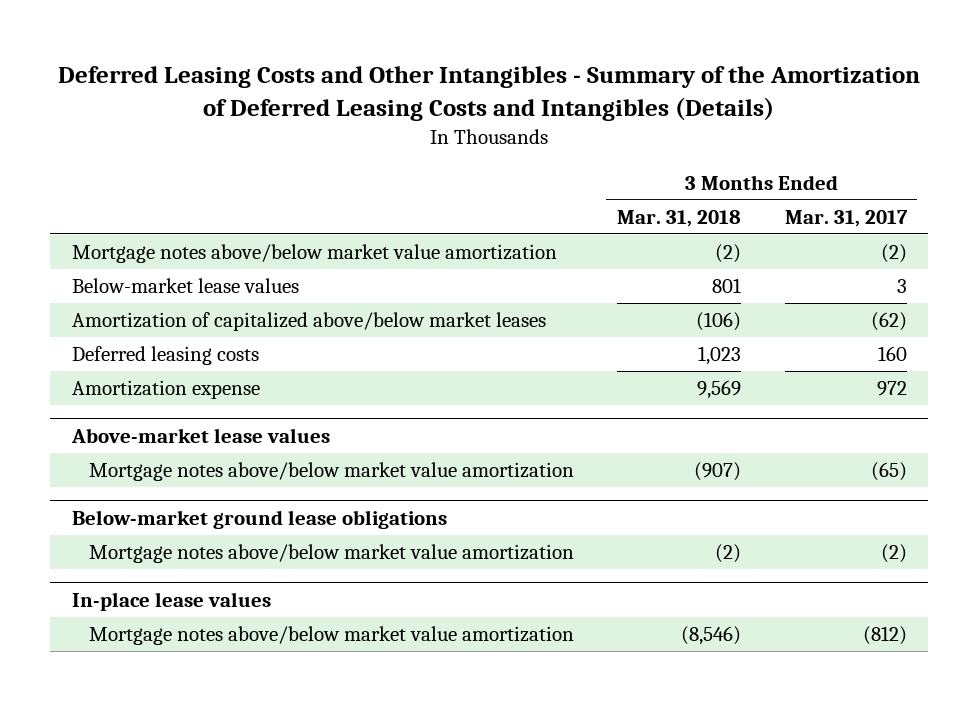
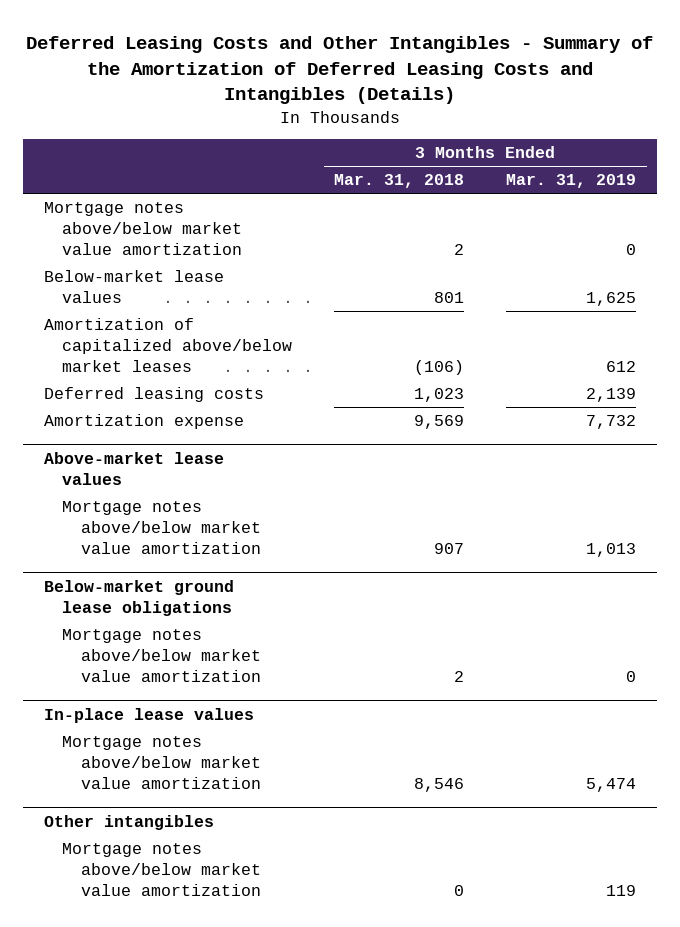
[784,209,908,227] Mar. 31, 2017 -> none
none -> [506,174,637,189] Mar. 31, 2019
[715,244,742,264] (2) -> [454,244,465,256] 2
[694,462,742,482] (907) -> [434,543,465,555] 907
[715,544,742,564] (2) -> [454,671,465,683] 2
[681,626,742,646] (8,546) -> [414,778,465,793] 8,546
none -> [44,814,215,830] Other intangibles
none -> [62,843,261,897] Mortgage notes above/below market value amortization

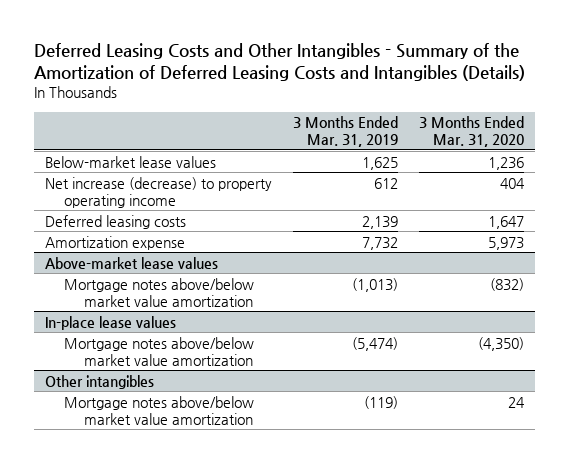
[334,174,465,189] Mar. 31, 2018 -> none
none -> [419,116,525,148] 3 Months Ended Mar. 31, 2020
[44,202,243,256] Mortgage notes above/below market value amortization -> none
[44,318,293,373] Amortization of capitalized above/below market leases -> [44,176,272,208] Net increase (decrease) to property operating income
[44,579,235,616] Below-market ground lease obligations -> none
[62,629,261,683] Mortgage notes above/below market value amortization -> none
[586,543,637,558] 1,013 -> [351,277,398,292] (1,013)
[586,778,637,793] 5,474 -> [351,336,398,351] (5,474)
[606,885,637,897] 119 -> [363,395,398,409] (119)

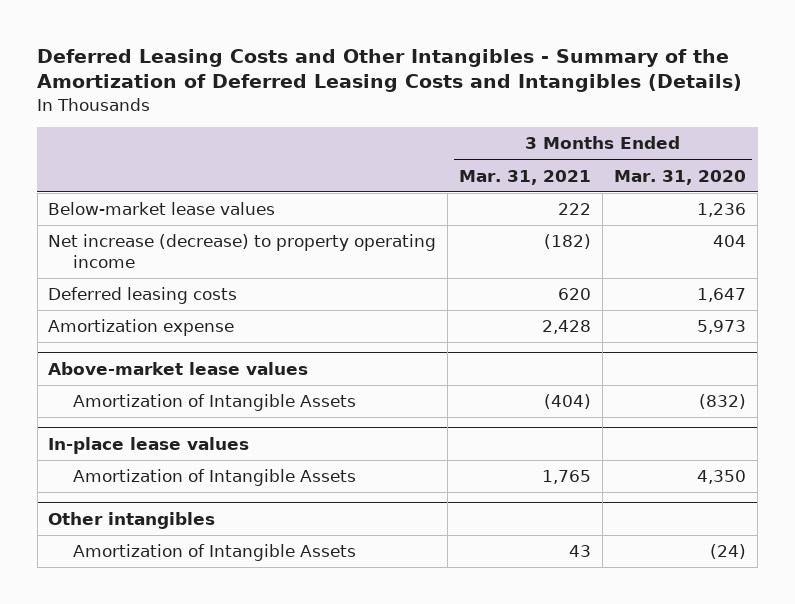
[292,116,398,148] 3 Months Ended Mar. 31, 2019 -> none
none -> [459,169,592,185] Mar. 31, 2021
[64,277,255,307] Mortgage notes above/below market value amortization -> [72,394,356,412] Amortization of Intangible Assets
[64,336,255,366] Mortgage notes above/below market value amortization -> none
none -> [72,469,356,487] Amortization of Intangible Assets
[64,395,255,425] Mortgage notes above/below market value amortization -> none
none -> [72,544,356,562] Amortization of Intangible Assets

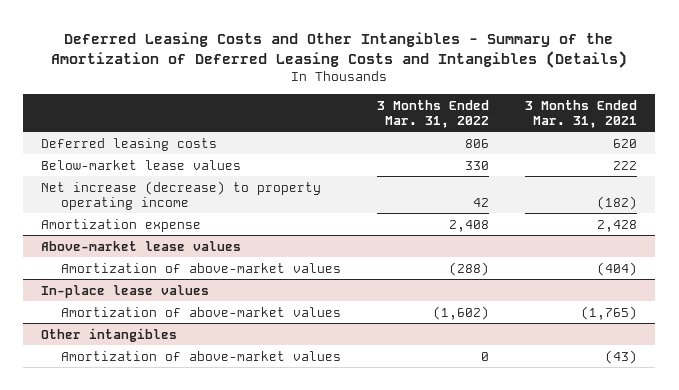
[614,169,747,185] Mar. 31, 2020 -> none
none -> [377,99,490,128] 3 Months Ended Mar. 31, 2022
[48,287,238,305] Deferred leasing costs -> [41,137,218,151] Deferred leasing costs
[72,394,356,412] Amortization of Intangible Assets -> [60,262,341,273] Amortization of above-market values
[72,469,356,487] Amortization of Intangible Assets -> [60,306,341,317] Amortization of above-market values
[542,470,592,485] 1,765 -> [581,305,638,320] (1,765)
[72,544,356,562] Amortization of Intangible Assets -> [60,350,341,361] Amortization of above-market values
[569,545,592,558] 43 -> [605,349,638,364] (43)

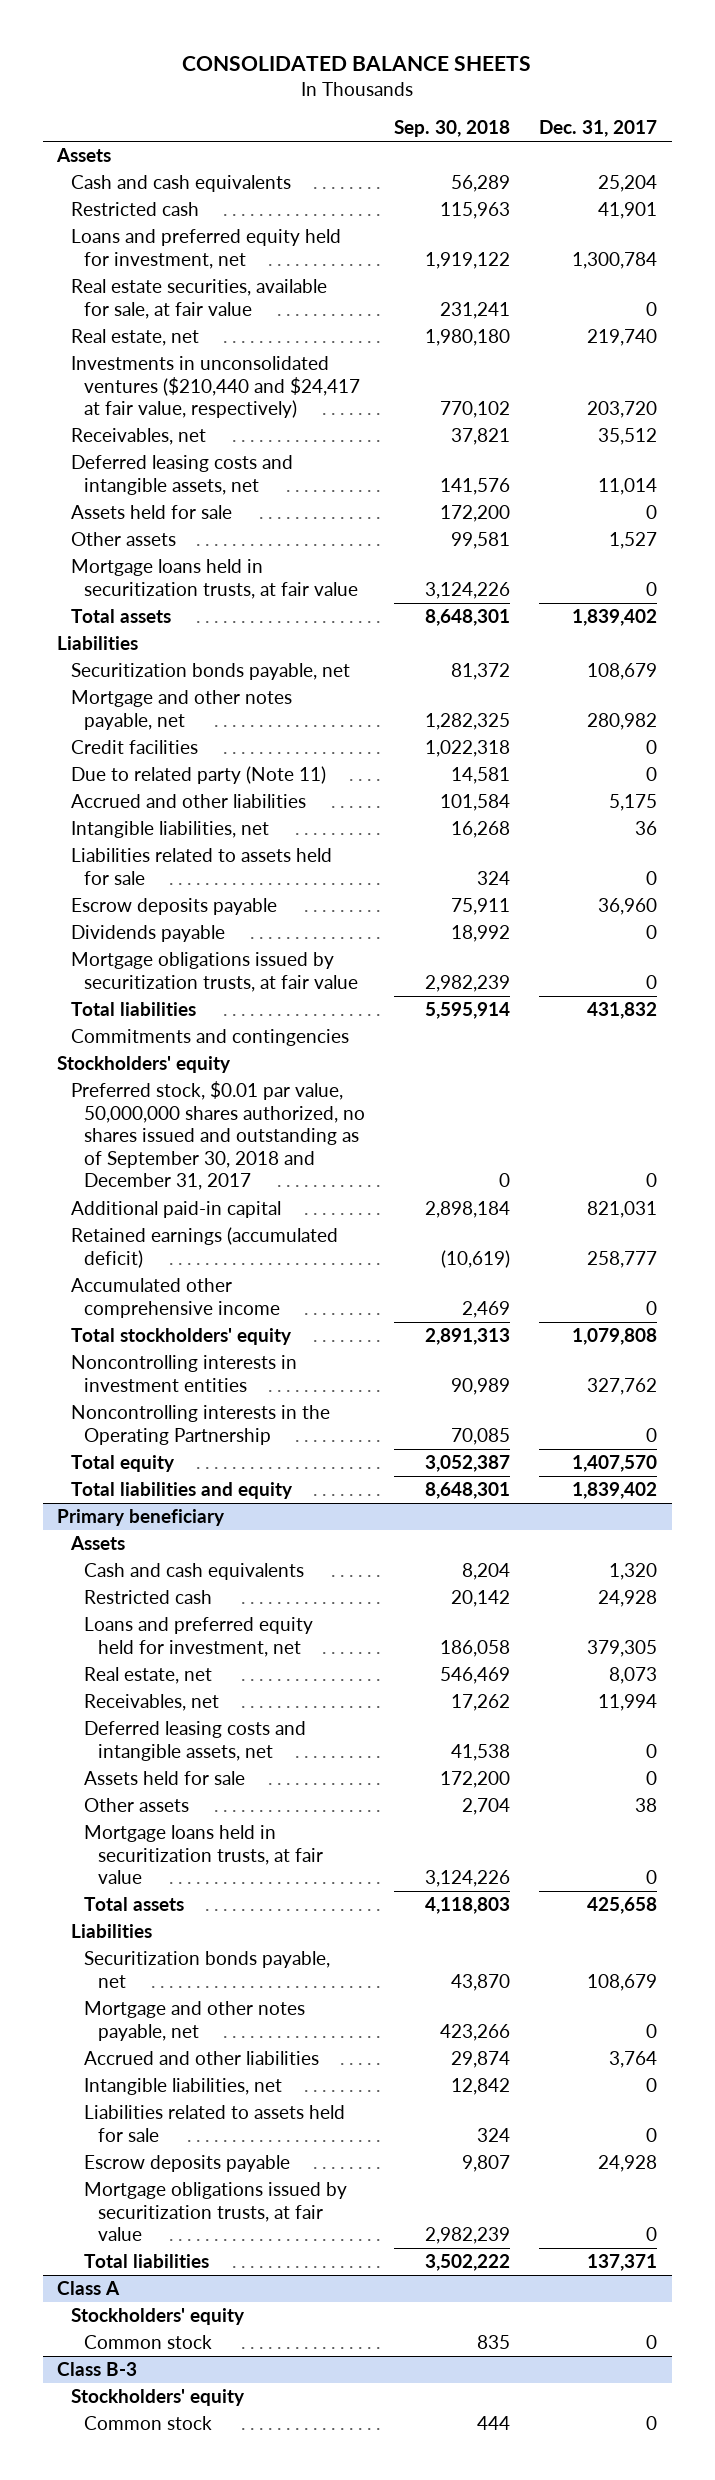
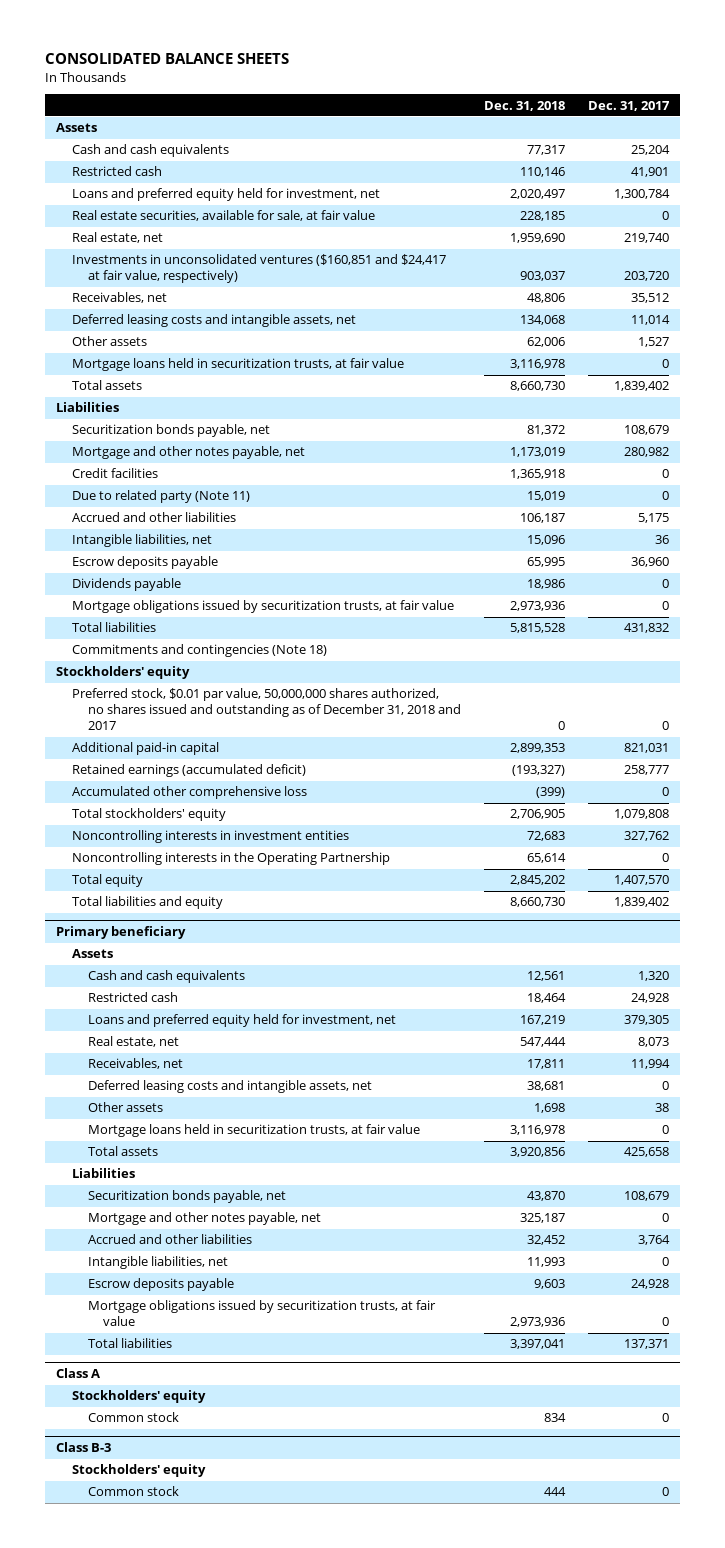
[394,120,511,138] Sep. 30, 2018 -> none
none -> [483,100,565,111] Dec. 31, 2018
[70,356,361,419] Investments in unconsolidated ventures ($210,440 and $24,417 at fair value, respectively) -> [71,254,446,284] Investments in unconsolidated ventures ($160,851 and $24,417 at fair value, respectively)
[70,505,232,520] Assets held for sale -> none
[70,848,332,885] Liabilities related to assets held for sale -> none
[70,1029,349,1047] Commitments and contingencies -> [71,644,327,658] Commitments and contingencies (Note 18)
[70,1081,366,1191] Preferred stock, $0.01 par value, 50,000,000 shares authorized, no shares issued and outstanding as of September 30, 2018 and December 31, 2017 -> [71,688,461,731] Preferred stock, $0.01 par value, 50,000,000 shares authorized, no shares issued and outstanding as of December 31, 2018 and 2017
[70,1278,281,1318] Accumulated other comprehensive income -> [71,786,307,800] Accumulated other comprehensive loss
[84,1771,246,1786] Assets held for sale -> none
[84,2105,346,2142] Liabilities related to assets held for sale -> none

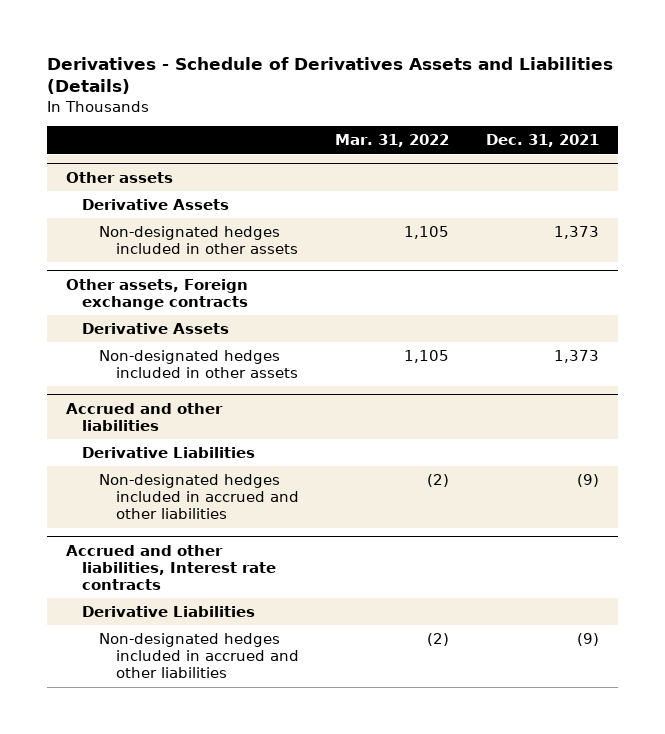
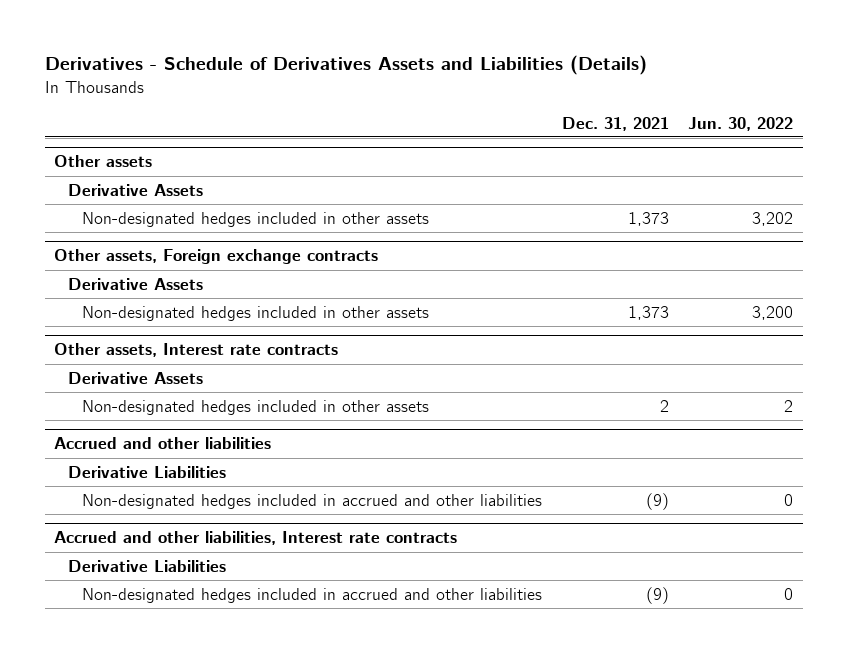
[335,134,450,148] Mar. 31, 2022 -> none
none -> [688,116,794,131] Jun. 30, 2022
none -> [54,343,339,358] Other assets, Interest rate contracts
none -> [68,371,204,384] Derivative Assets
none -> [82,399,430,415] Non-designated hedges included in other assets

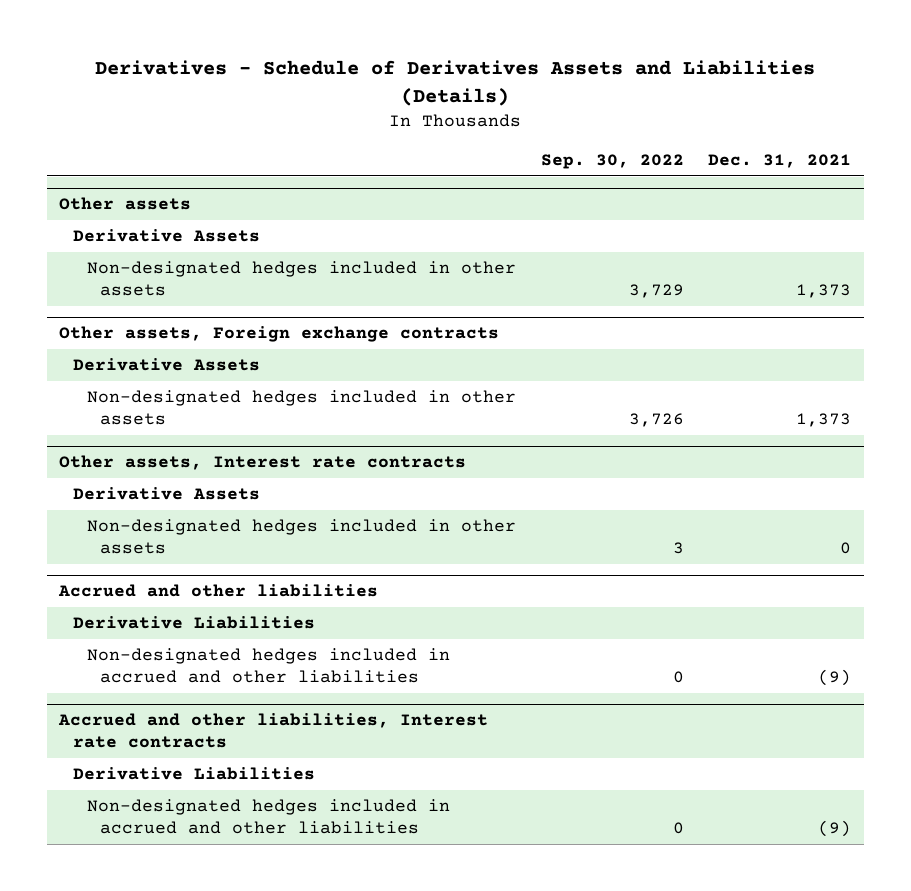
[688,116,794,131] Jun. 30, 2022 -> none
none -> [540,153,684,169] Sep. 30, 2022
[659,399,669,412] 2 -> [840,542,852,555] 0

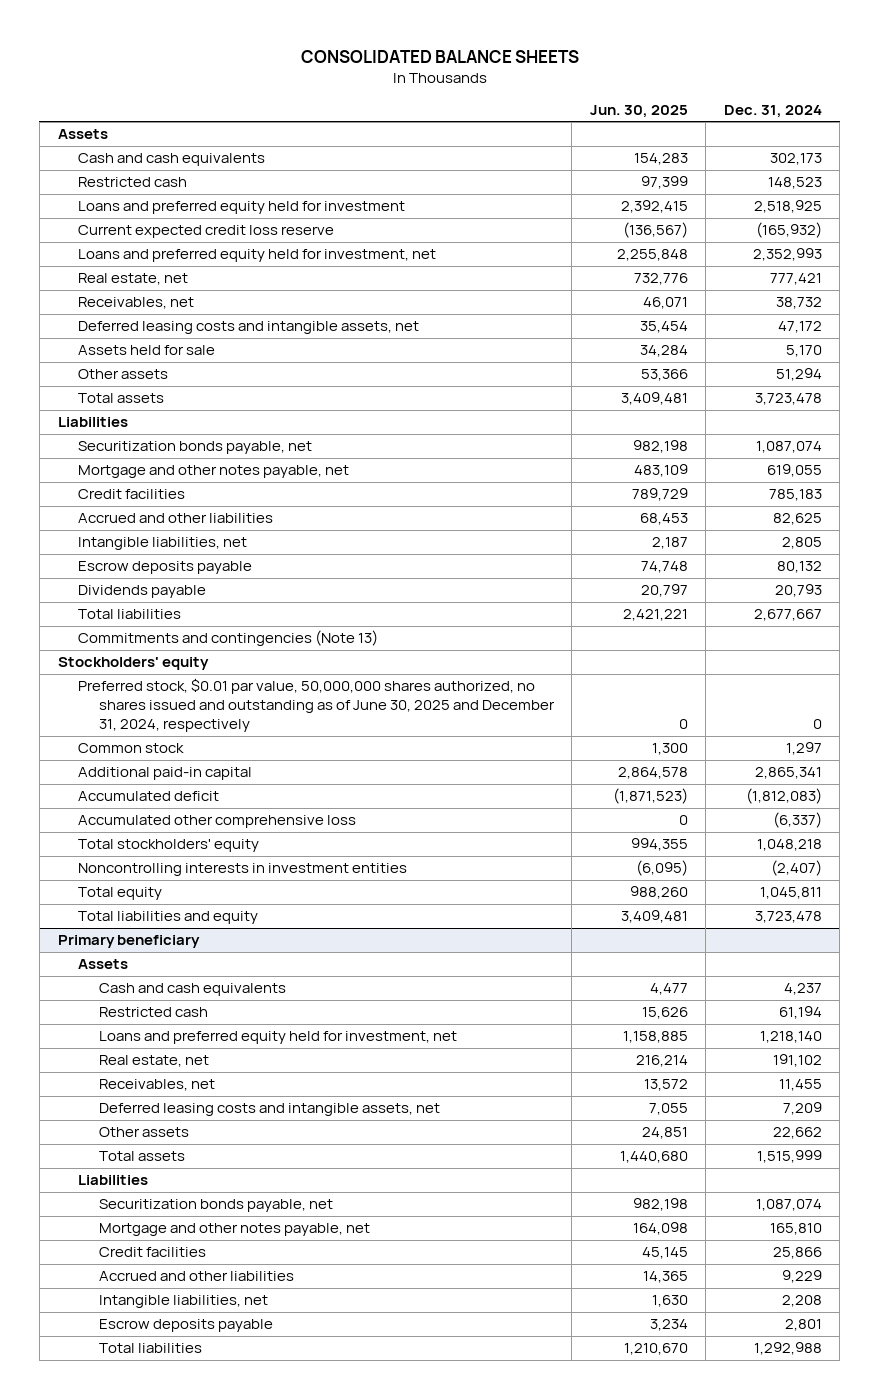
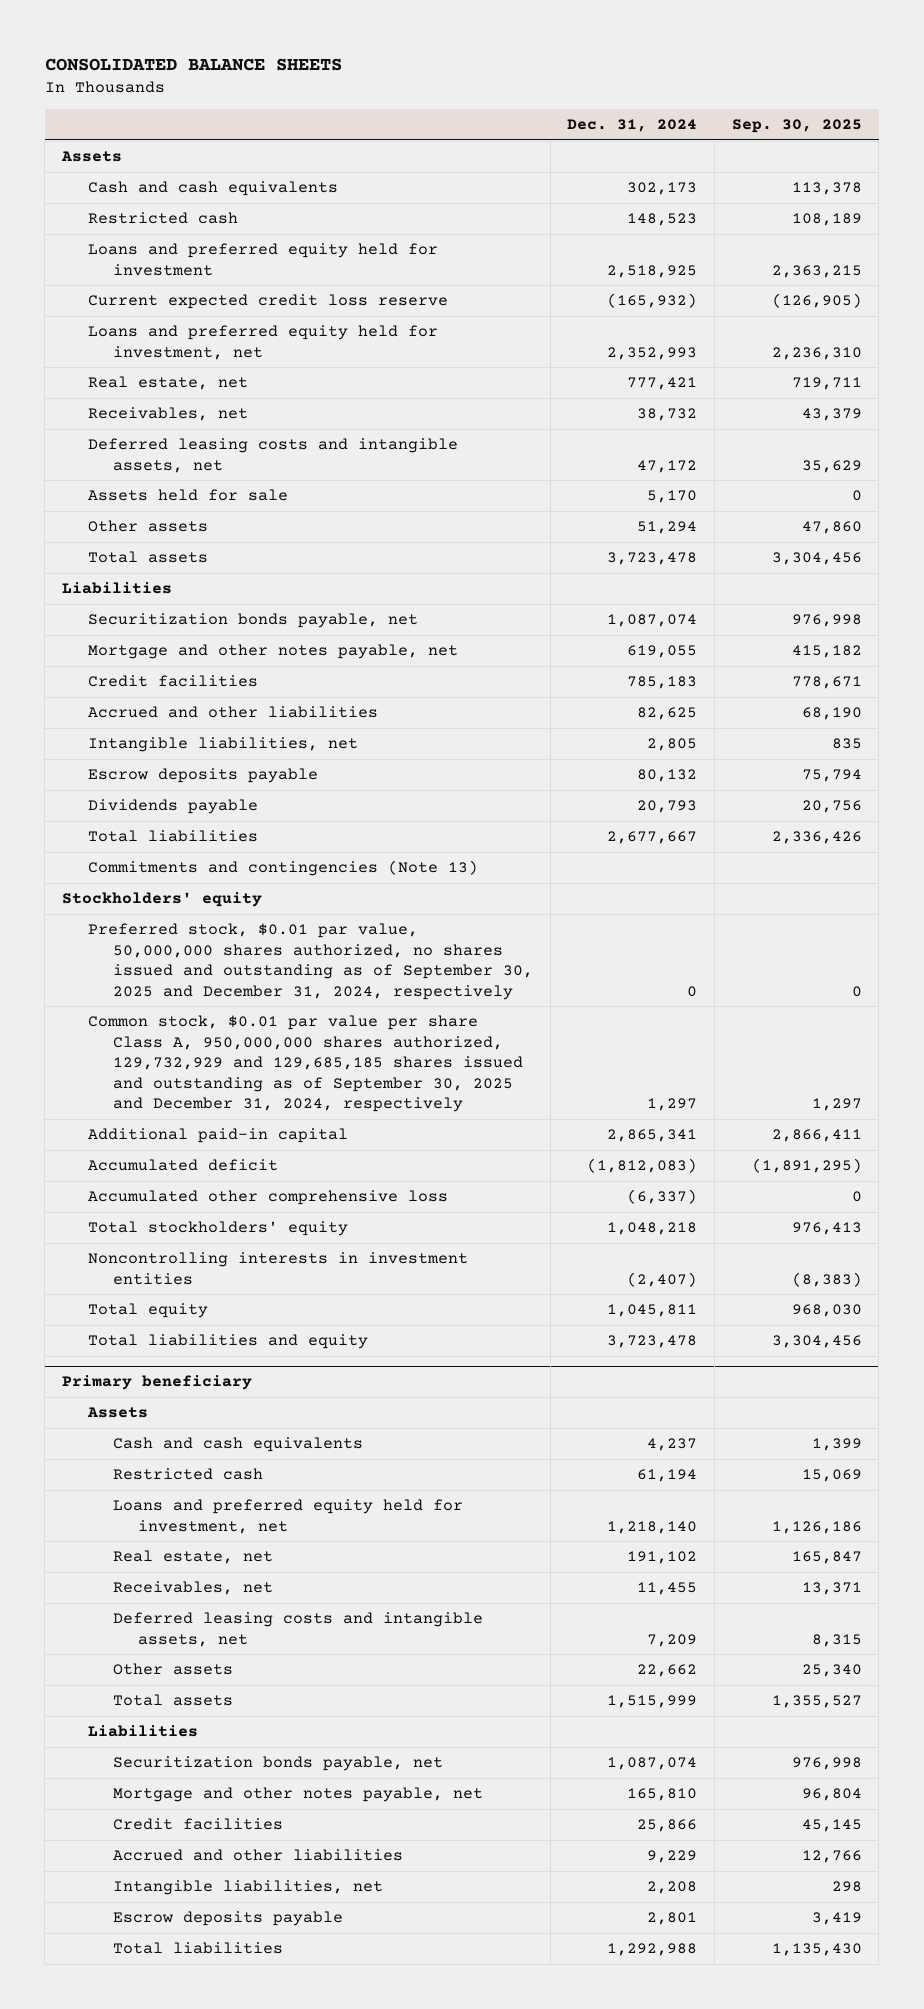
[589,104,688,118] Jun. 30, 2025 -> none
none -> [731,118,862,133] Sep. 30, 2025
[78,678,555,733] Preferred stock, $0.01 par value, 50,000,000 shares authorized, no shares issued and outstanding as of June 30, 2025 and December 31, 2024, respectively -> [87,923,533,1000] Preferred stock, $0.01 par value, 50,000,000 shares authorized, no shares issued and outstanding as of September 30, 2025 and December 31, 2024, respectively
[78,743,185,754] Common stock -> [87,1015,523,1112] Common stock, $0.01 par value per share Class A, 950,000,000 shares authorized, 129,732,929 and 129,685,185 shares issued and outstanding as of September 30, 2025 and December 31, 2024, respectively

